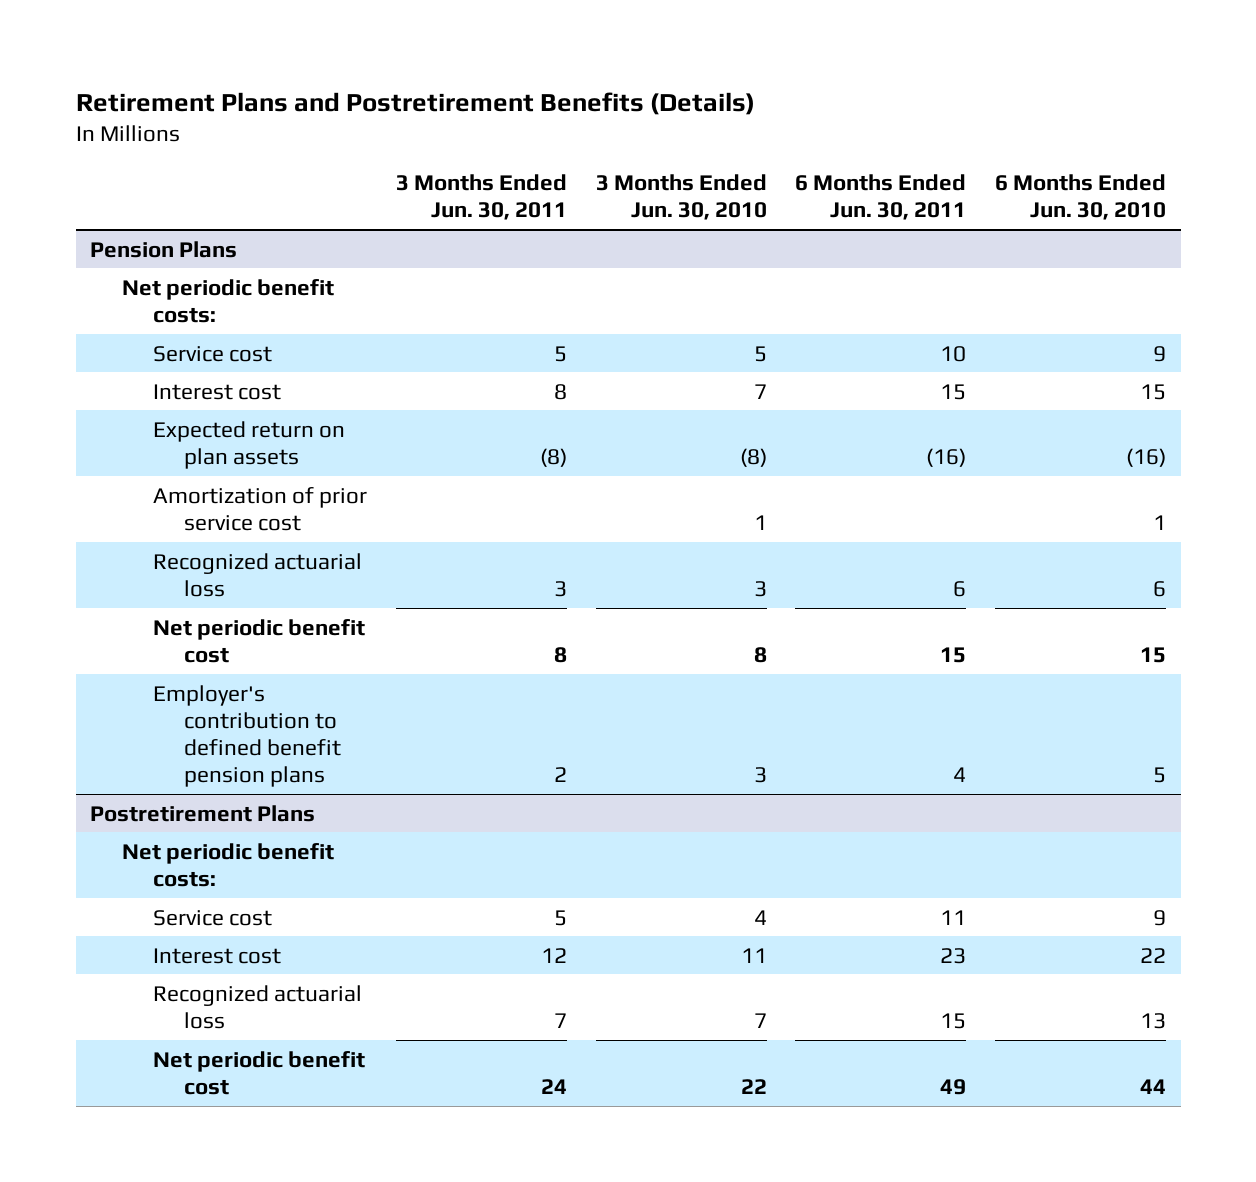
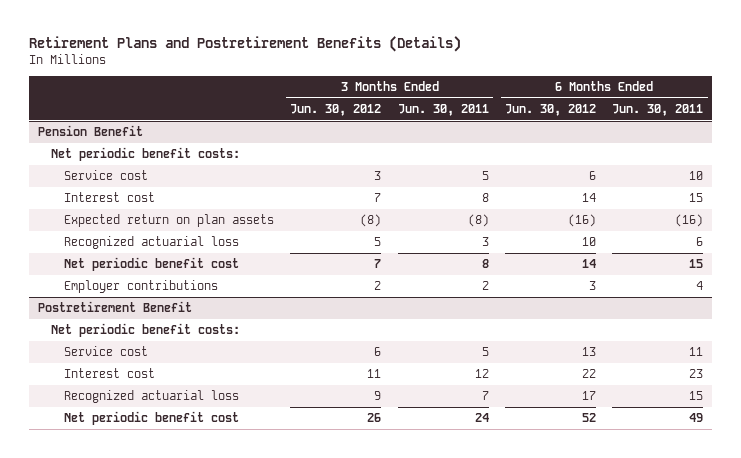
[595,174,767,221] 3 Months Ended Jun. 30, 2010 -> none
[995,174,1167,221] 6 Months Ended Jun. 30, 2010 -> none
none -> [290,104,382,117] Jun. 30, 2012
none -> [505,104,597,117] Jun. 30, 2012
[90,240,238,258] Pension Plans -> none
none -> [37,125,143,137] Pension Benefit
[152,486,367,531] Amortization of prior service cost -> none
[90,804,316,822] Postretirement Plans -> none
[152,684,342,788] Employer's contribution to defined benefit pension plans -> [64,280,219,294] Employer contributions
none -> [37,301,192,313] Postretirement Benefit

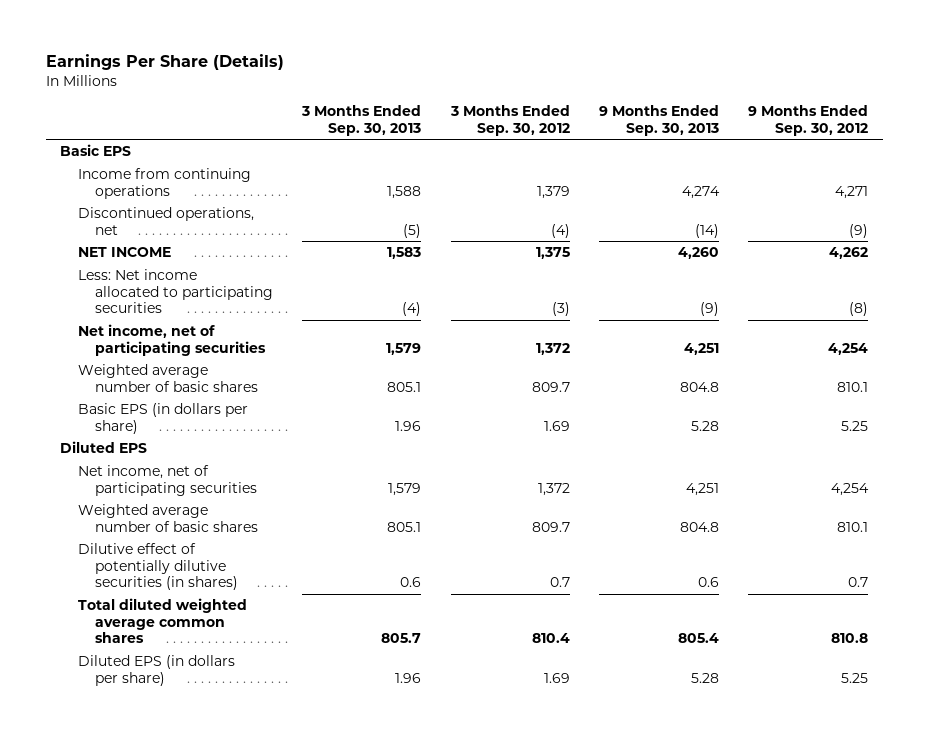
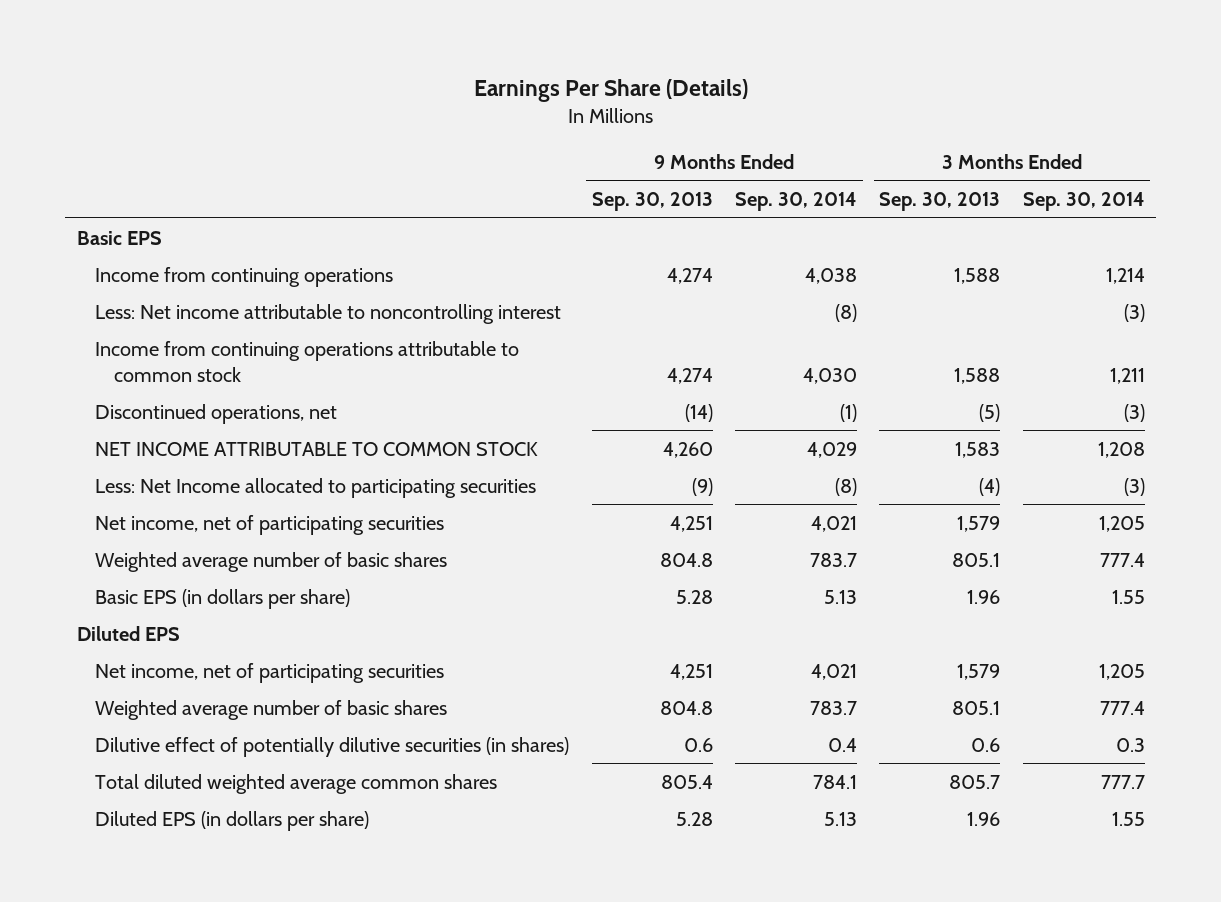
[449,105,570,136] 3 Months Ended Sep. 30, 2012 -> none
[748,105,869,136] 9 Months Ended Sep. 30, 2012 -> none
none -> [734,192,857,212] Sep. 30, 2014
none -> [1022,192,1145,212] Sep. 30, 2014
none -> [95,303,562,324] Less: Net income attributable to noncontrolling interest
none -> [95,340,520,382] Income from continuing operations attributable to common stock
[77,247,171,258] NET INCOME -> [95,441,539,456] NET INCOME ATTRIBUTABLE TO COMMON STOCK
[77,269,273,313] Less: Net income allocated to participating securities -> [95,477,537,498] Less: Net Income allocated to participating securities

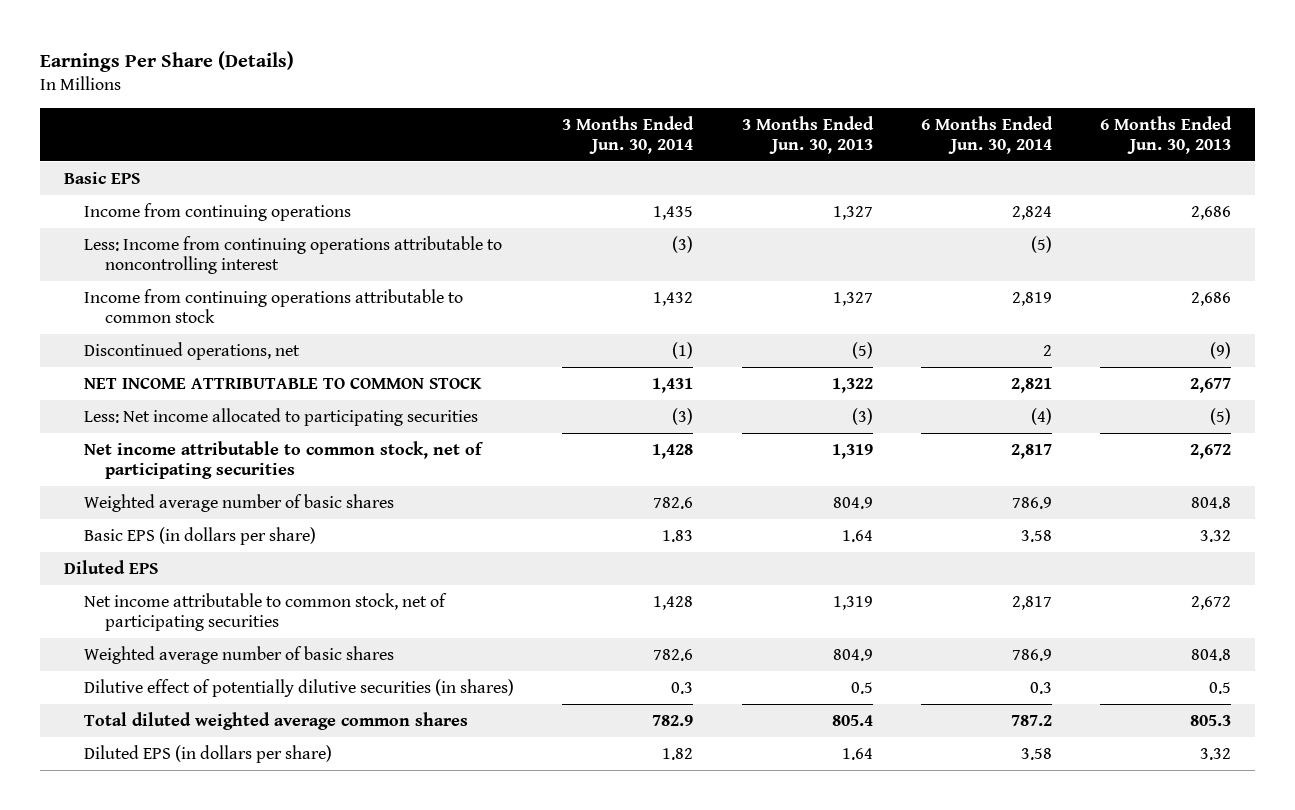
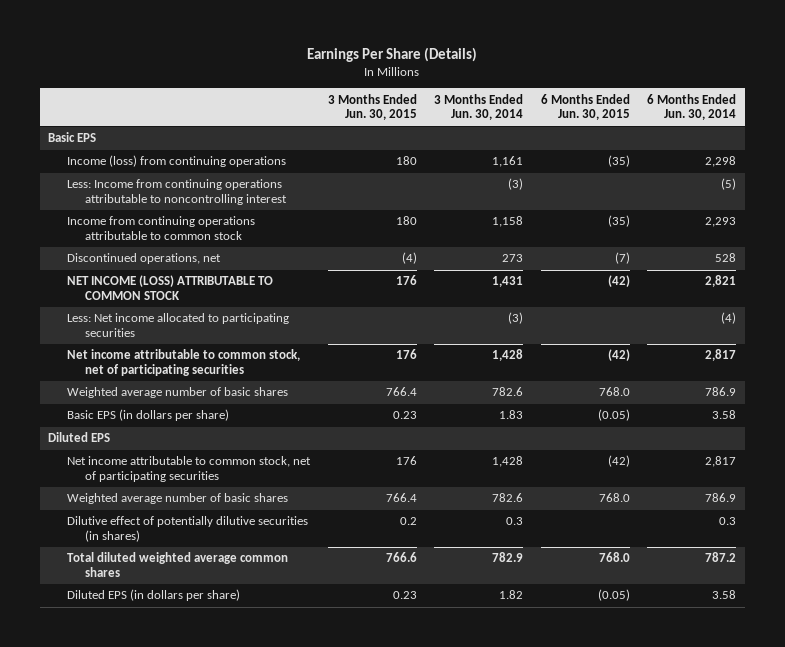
[741,115,874,154] 3 Months Ended Jun. 30, 2013 -> none
[1099,115,1232,154] 6 Months Ended Jun. 30, 2013 -> none
none -> [327,93,417,121] 3 Months Ended Jun. 30, 2015
none -> [540,93,630,121] 6 Months Ended Jun. 30, 2015
[84,202,352,221] Income from continuing operations -> [66,155,286,168] Income (loss) from continuing operations
[653,205,694,220] 1,435 -> [492,156,524,168] 1,161
[1011,205,1052,220] 2,824 -> [705,156,737,168] 2,298
[653,291,694,306] 1,432 -> [492,216,524,228] 1,158
[1011,291,1052,306] 2,819 -> [705,217,737,228] 2,293
[672,341,694,359] (1) -> [502,254,524,263] 273
[1042,344,1052,356] 2 -> [715,253,737,263] 528
[84,377,483,389] NET INCOME ATTRIBUTABLE TO COMMON STOCK -> [66,275,273,300] NET INCOME (LOSS) ATTRIBUTABLE TO COMMON STOCK

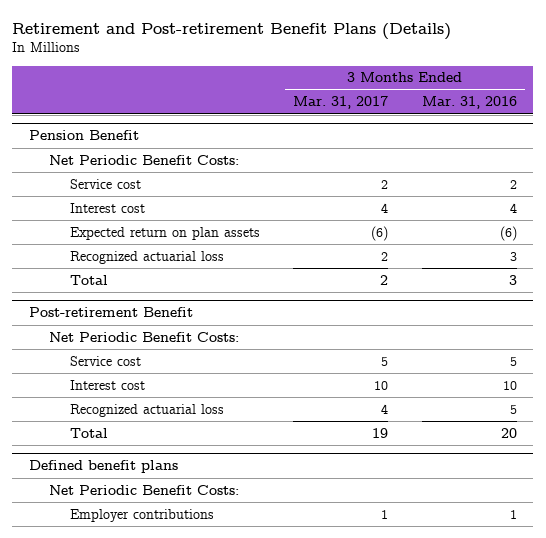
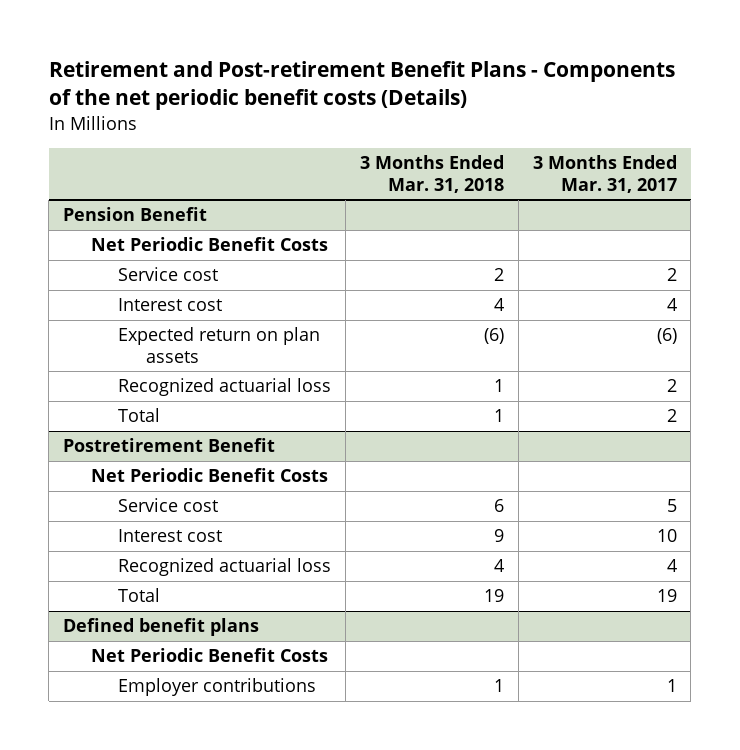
[12,22,452,40] Retirement and Post-retirement Benefit Plans (Details) -> [48,61,675,111] Retirement and Post-retirement Benefit Plans - Components of the net periodic benefit costs (Details)
[421,96,517,110] Mar. 31, 2016 -> none
none -> [359,154,504,193] 3 Months Ended Mar. 31, 2018
[49,154,240,165] Net Periodic Benefit Costs: -> [90,237,328,252] Net Periodic Benefit Costs
[29,307,194,318] Post-retirement Benefit -> none
none -> [63,438,276,453] Postretirement Benefit
[49,331,240,342] Net Periodic Benefit Costs: -> [90,468,328,483] Net Periodic Benefit Costs
[49,484,240,495] Net Periodic Benefit Costs: -> [90,648,328,663] Net Periodic Benefit Costs

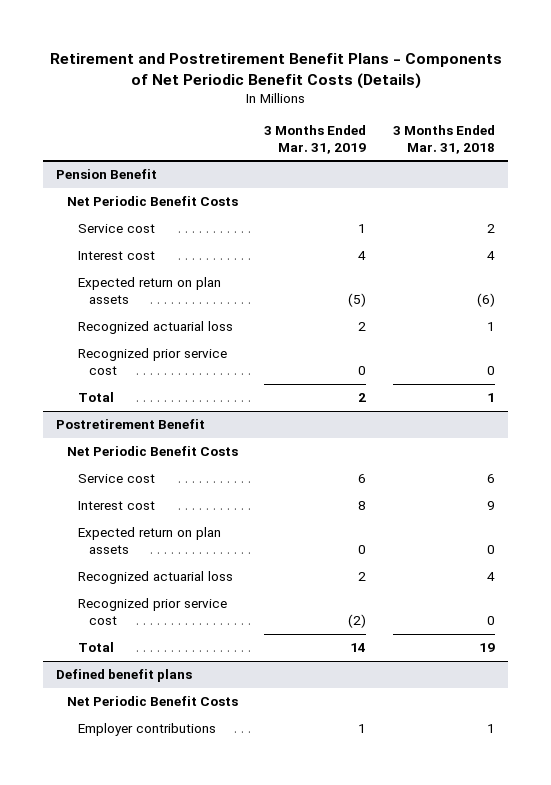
[48,61,675,111] Retirement and Post-retirement Benefit Plans - Components of the net periodic benefit costs (Details) -> [49,52,502,89] Retirement and Postretirement Benefit Plans - Components of Net Periodic Benefit Costs (Details)
[532,154,677,193] 3 Months Ended Mar. 31, 2017 -> none
none -> [264,124,367,154] 3 Months Ended Mar. 31, 2019
none -> [78,348,228,376] Recognized prior service cost
none -> [78,527,222,555] Expected return on plan assets
none -> [78,598,228,626] Recognized prior service cost

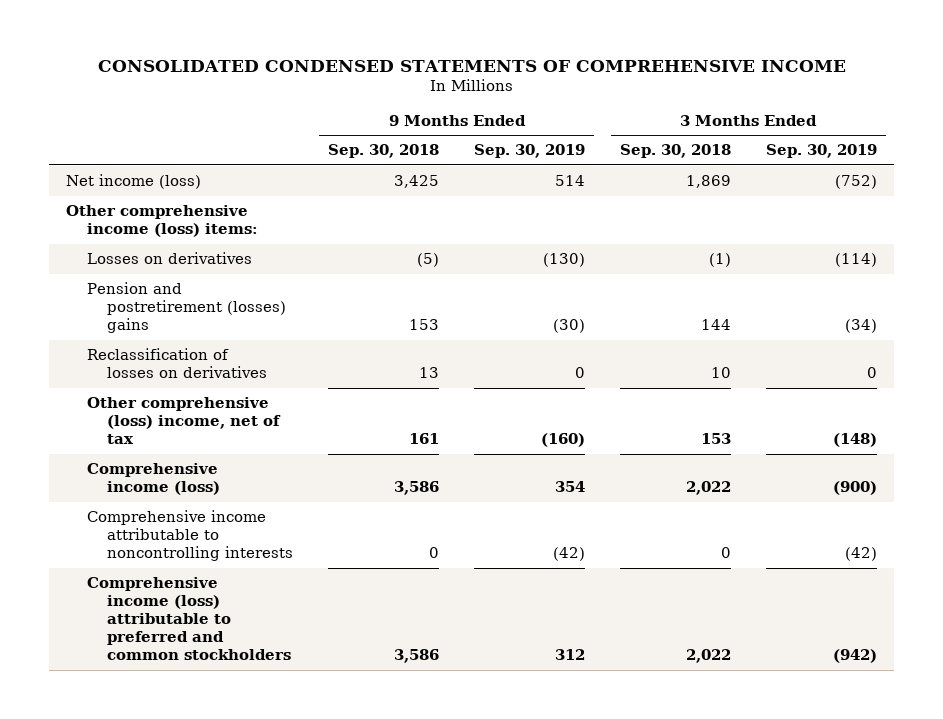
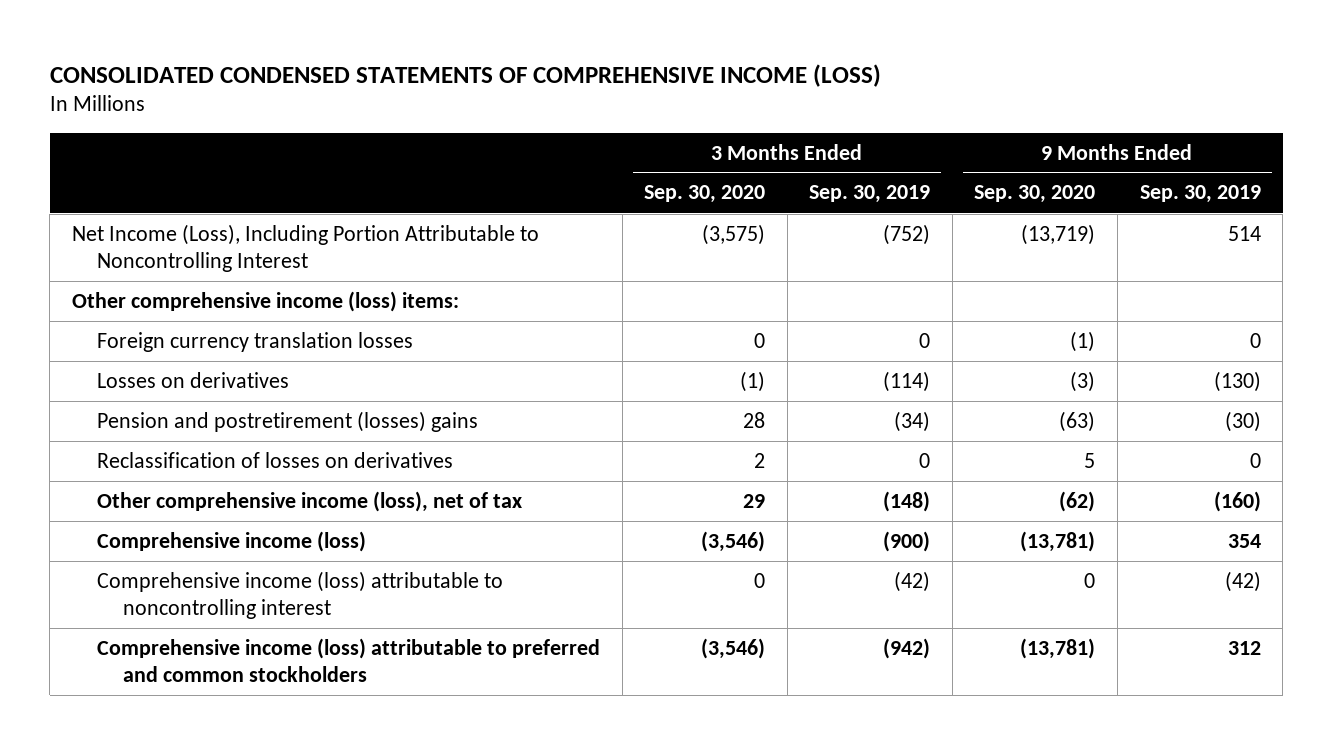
[97,59,846,72] CONSOLIDATED CONDENSED STATEMENTS OF COMPREHENSIVE INCOME -> [49,63,881,87] CONSOLIDATED CONDENSED STATEMENTS OF COMPREHENSIVE INCOME (LOSS)
[328,144,440,159] Sep. 30, 2018 -> none
[619,144,731,159] Sep. 30, 2018 -> none
none -> [644,185,766,204] Sep. 30, 2020
none -> [974,185,1096,204] Sep. 30, 2020
[66,174,202,190] Net income (loss) -> [71,223,539,273] Net Income (Loss), Including Portion Attributable to Noncontrolling Interest
none -> [97,331,414,352] Foreign currency translation losses
[86,397,282,445] Other comprehensive (loss) income, net of tax -> [97,490,523,512] Other comprehensive income (loss), net of tax
[86,510,294,562] Comprehensive income attributable to noncontrolling interests -> [97,570,504,620] Comprehensive income (loss) attributable to noncontrolling interest

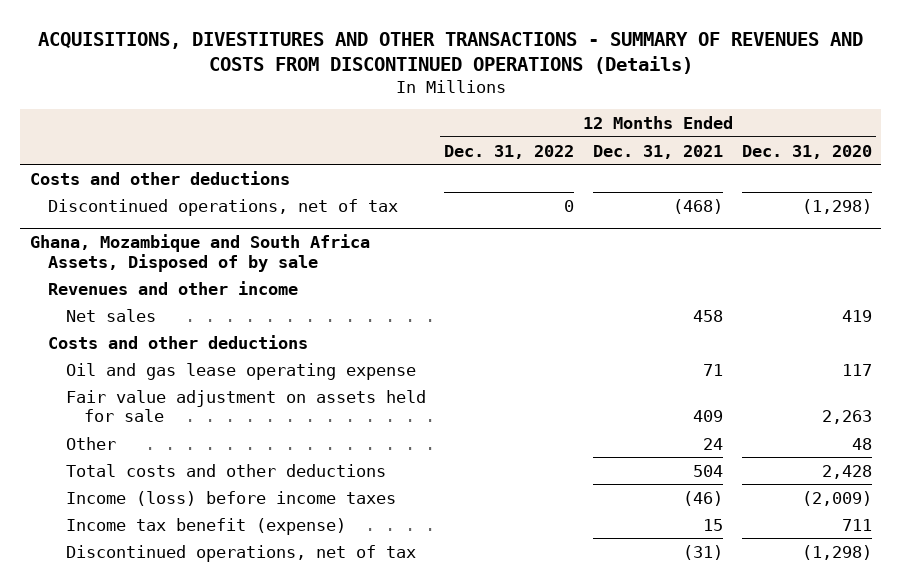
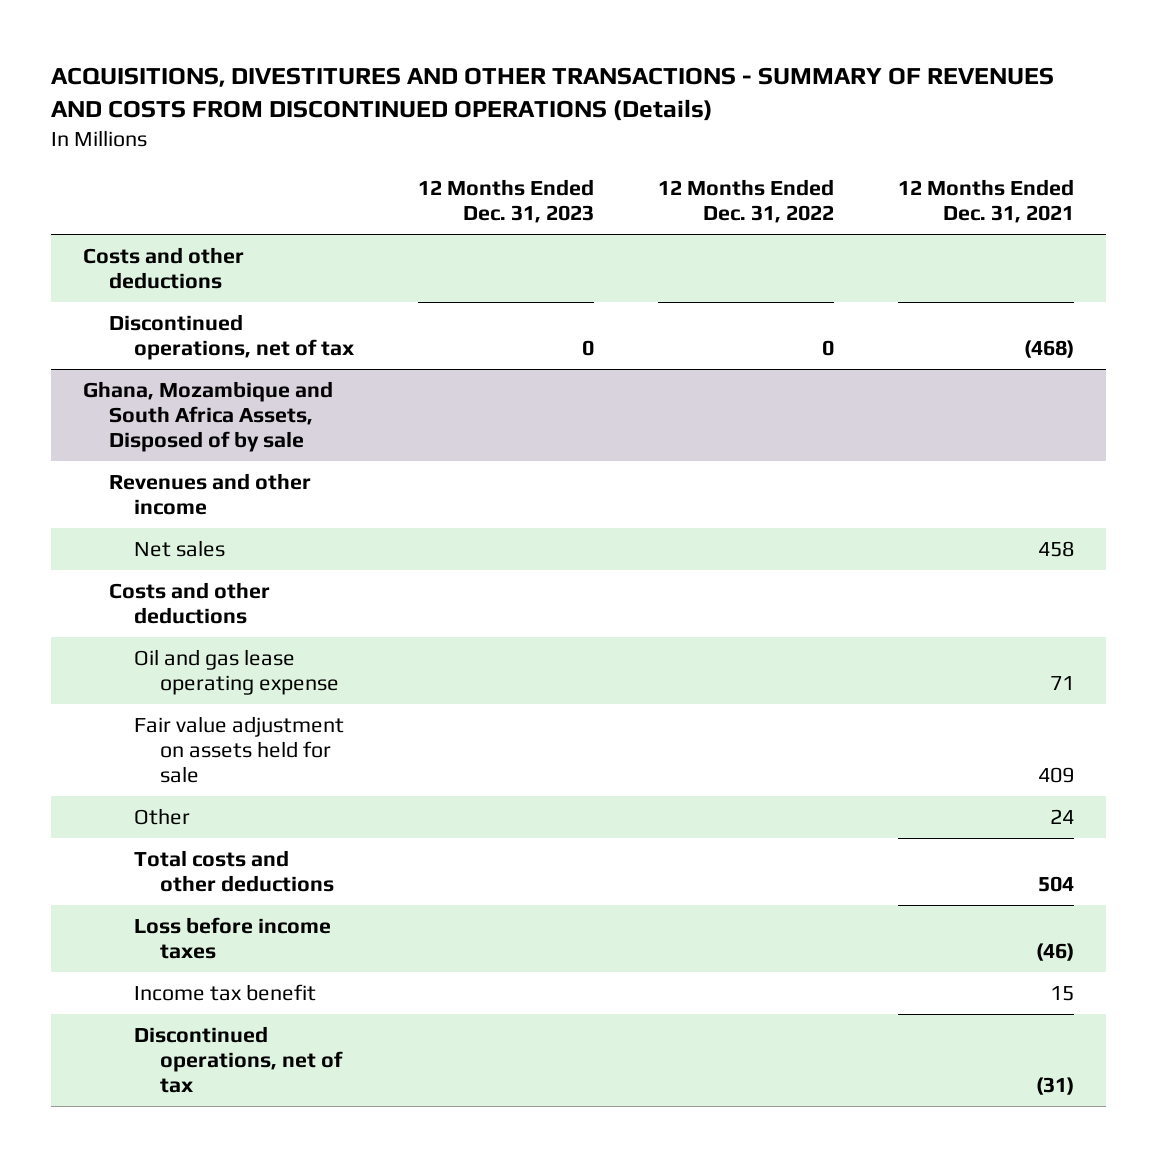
[741,144,872,159] Dec. 31, 2020 -> none
none -> [418,179,595,224] 12 Months Ended Dec. 31, 2023
[65,490,396,506] Income (loss) before income taxes -> [134,916,332,959] Loss before income taxes
[65,517,346,535] Income tax benefit (expense) -> [134,983,317,1001] Income tax benefit

